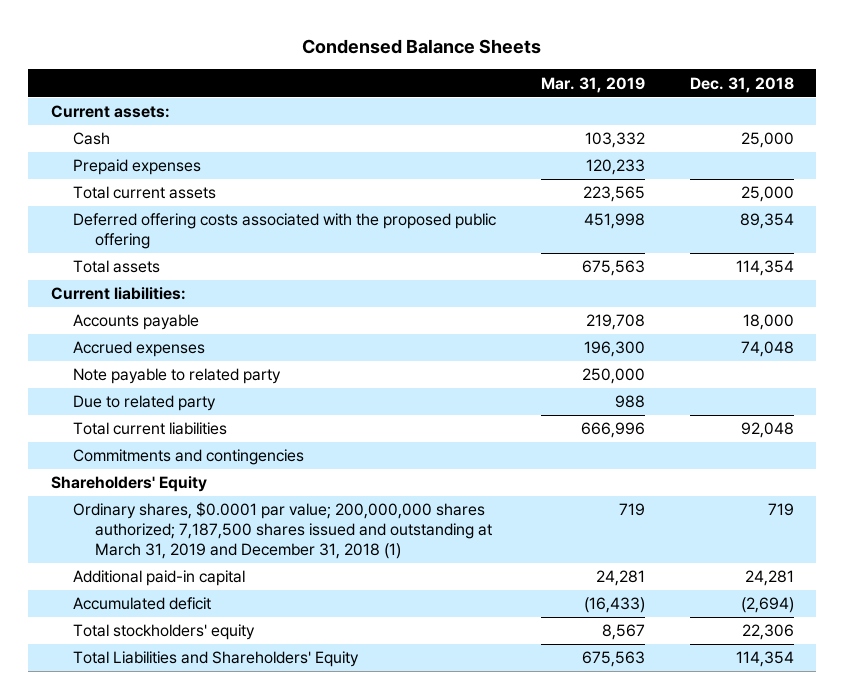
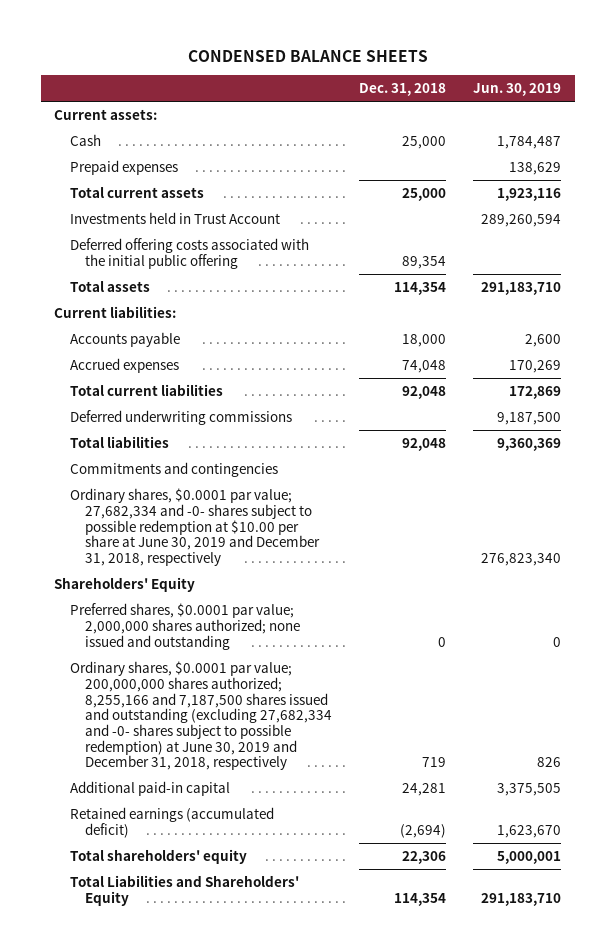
[302,39,542,55] Condensed Balance Sheets -> [187,49,428,62] CONDENSED BALANCE SHEETS
[540,76,645,93] Mar. 31, 2019 -> none
none -> [473,83,562,97] Jun. 30, 2019
none -> [69,212,280,225] Investments held in Trust Account
[72,213,496,250] Deferred offering costs associated with the proposed public offering -> [69,238,309,269] Deferred offering costs associated with the initial public offering
[72,368,281,385] Note payable to related party -> none
[72,395,216,412] Due to related party -> none
none -> [69,410,292,426] Deferred underwriting commissions
none -> [69,436,169,449] Total liabilities
none -> [69,488,321,566] Ordinary shares, $0.0001 par value; 27,682,334 and -0- shares subject to possible redemption at $10.00 per share at June 30, 2019 and December 31, 2018, respectively
none -> [69,603,301,650] Preferred shares, $0.0001 par value; 2,000,000 shares authorized; none issued and outstanding
[72,502,493,559] Ordinary shares, $0.0001 par value; 200,000,000 shares authorized; 7,187,500 shares issued and outstanding at March 31, 2019 and December 31, 2018 (1) -> [69,661,333,771] Ordinary shares, $0.0001 par value; 200,000,000 shares authorized; 8,255,166 and 7,187,500 shares issued and outstanding (excluding 27,682,334 and -0- shares subject to possible redemption) at June 30, 2019 and December 31, 2018, respectively
[72,597,211,611] Accumulated deficit -> [69,807,274,838] Retained earnings (accumulated deficit)
[72,624,255,641] Total stockholders' equity -> [69,849,247,865] Total shareholders' equity

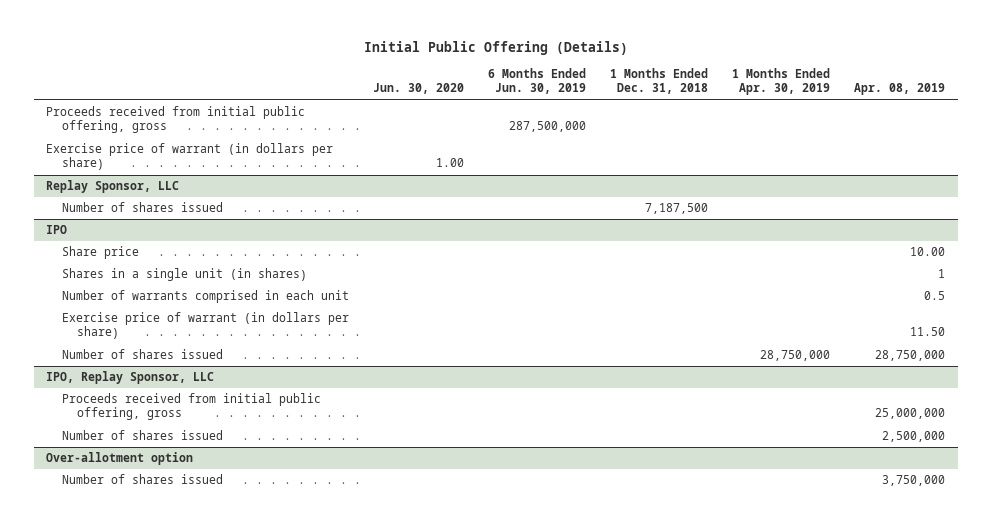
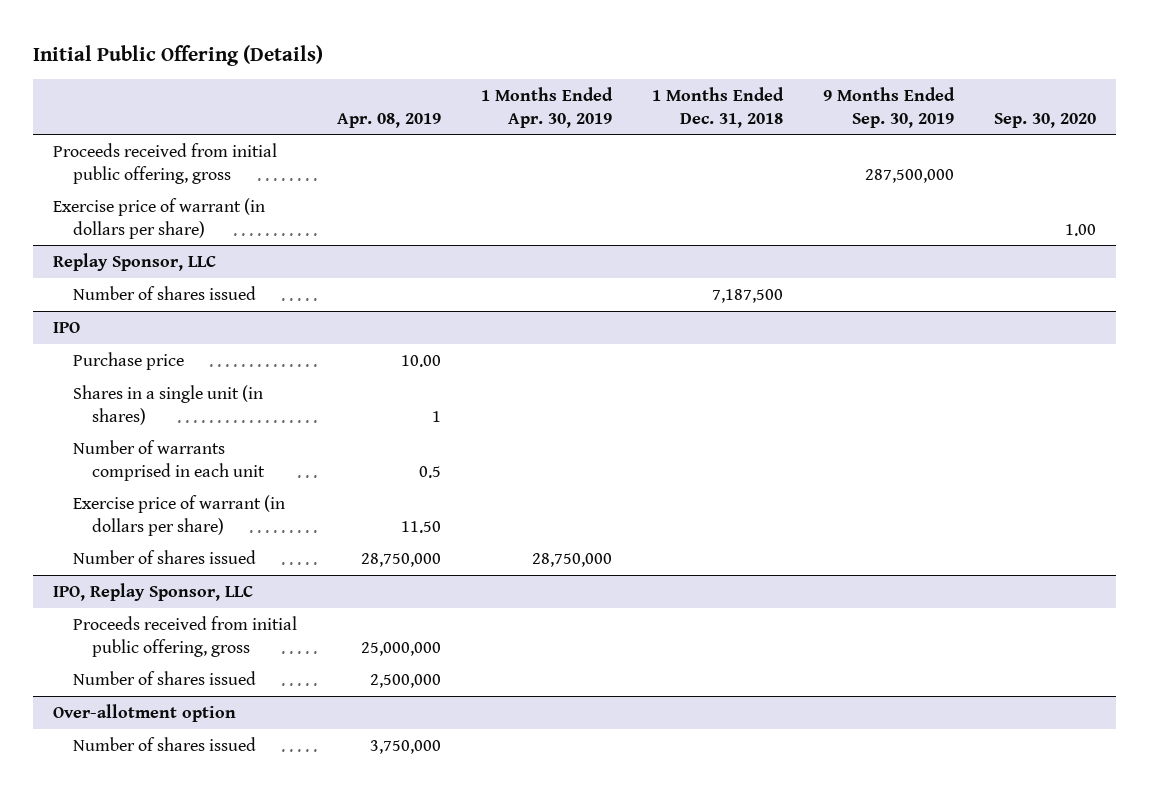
[372,83,464,95] Jun. 30, 2020 -> none
[487,68,586,95] 6 Months Ended Jun. 30, 2019 -> none
none -> [823,87,956,128] 9 Months Ended Sep. 30, 2019
none -> [994,112,1097,128] Sep. 30, 2020
[61,246,139,260] Share price -> [72,351,184,370] Purchase price

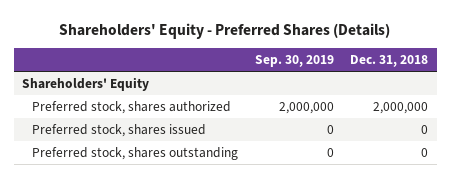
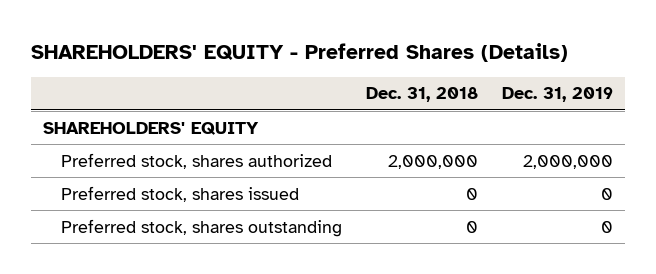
[59,22,391,39] Shareholders' Equity - Preferred Shares (Details) -> [31,42,569,62] SHAREHOLDERS' EQUITY - Preferred Shares (Details)
[254,55,334,68] Sep. 30, 2019 -> none
none -> [501,87,613,103] Dec. 31, 2019
[22,77,150,92] Shareholders' Equity -> [43,121,260,135] SHAREHOLDERS' EQUITY

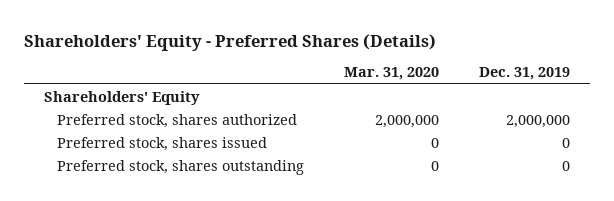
[31,42,569,62] SHAREHOLDERS' EQUITY - Preferred Shares (Details) -> [24,33,437,51] Shareholders' Equity - Preferred Shares (Details)
[365,87,478,103] Dec. 31, 2018 -> none
none -> [344,67,440,81] Mar. 31, 2020
[43,121,260,135] SHAREHOLDERS' EQUITY -> [44,90,201,105] Shareholders' Equity

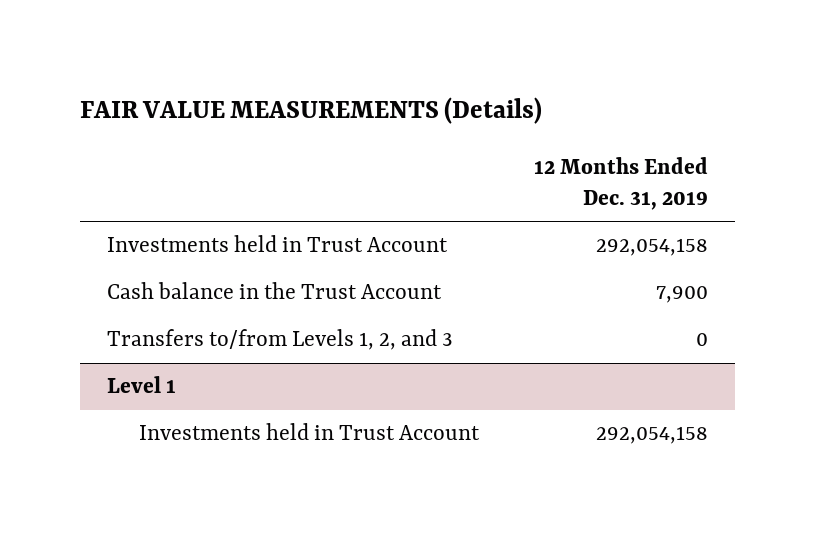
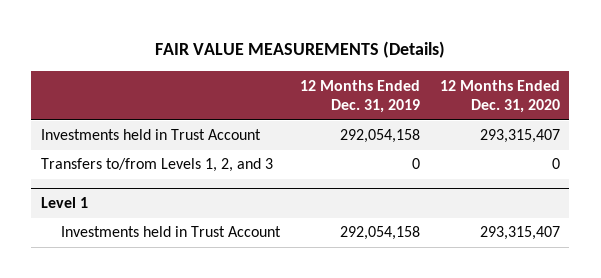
none -> [439,79,560,114] 12 Months Ended Dec. 31, 2020
[107,282,443,300] Cash balance in the Trust Account -> none

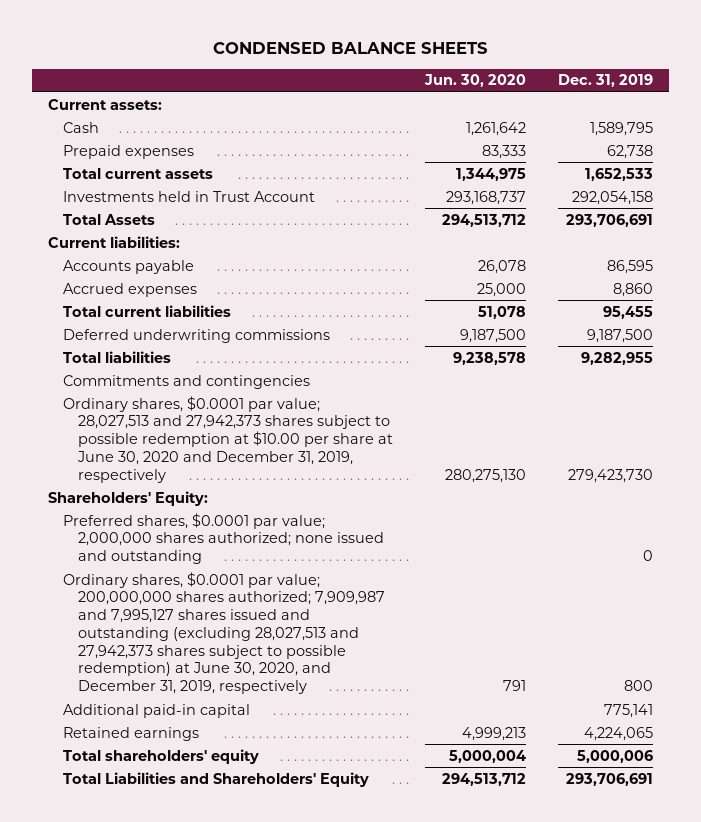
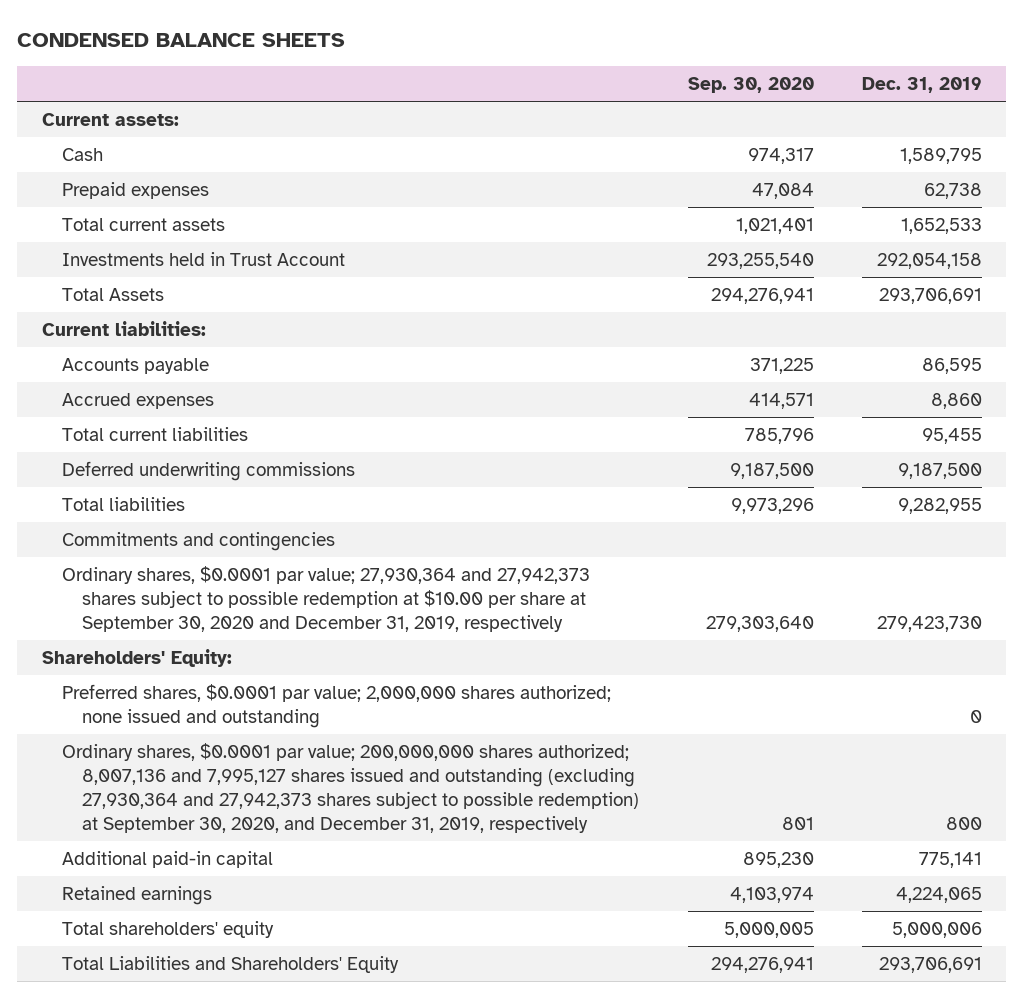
[424,74,527,88] Jun. 30, 2020 -> none
none -> [687,77,814,94] Sep. 30, 2020
[63,395,394,483] Ordinary shares, $0.0001 par value; 28,027,513 and 27,942,373 shares subject to possible redemption at $10.00 per share at June 30, 2020 and December 31, 2019, respectively -> [61,566,590,633] Ordinary shares, $0.0001 par value; 27,930,364 and 27,942,373 shares subject to possible redemption at $10.00 per share at September 30, 2020 and December 31, 2019, respectively
[63,571,386,695] Ordinary shares, $0.0001 par value; 200,000,000 shares authorized; 7,909,987 and 7,995,127 shares issued and outstanding (excluding 28,027,513 and 27,942,373 shares subject to possible redemption) at June 30, 2020, and December 31, 2019, respectively -> [61,743,640,834] Ordinary shares, $0.0001 par value; 200,000,000 shares authorized; 8,007,136 and 7,995,127 shares issued and outstanding (excluding 27,930,364 and 27,942,373 shares subject to possible redemption) at September 30, 2020, and December 31, 2019, respectively

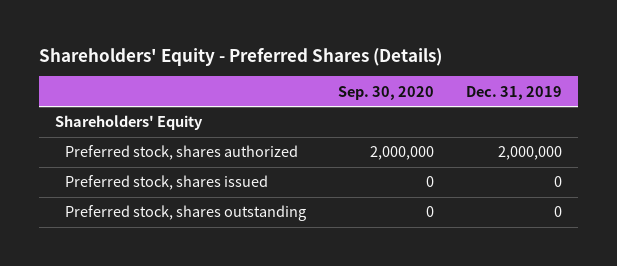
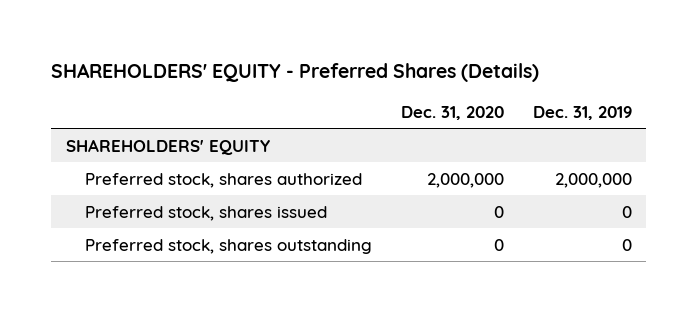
[38,47,442,66] Shareholders' Equity - Preferred Shares (Details) -> [51,62,540,82] SHAREHOLDERS' EQUITY - Preferred Shares (Details)
[338,85,435,100] Sep. 30, 2020 -> none
none -> [401,105,505,120] Dec. 31, 2020
[54,115,203,131] Shareholders' Equity -> [65,138,270,155] SHAREHOLDERS' EQUITY

